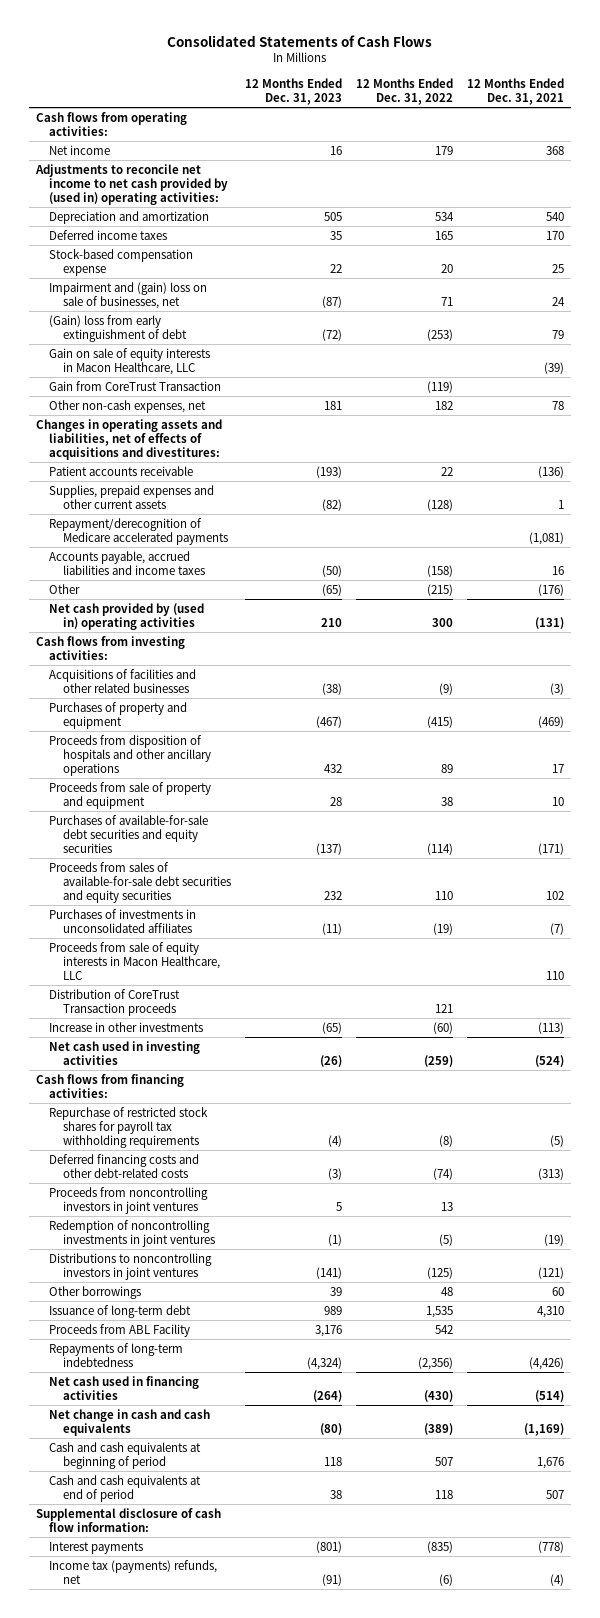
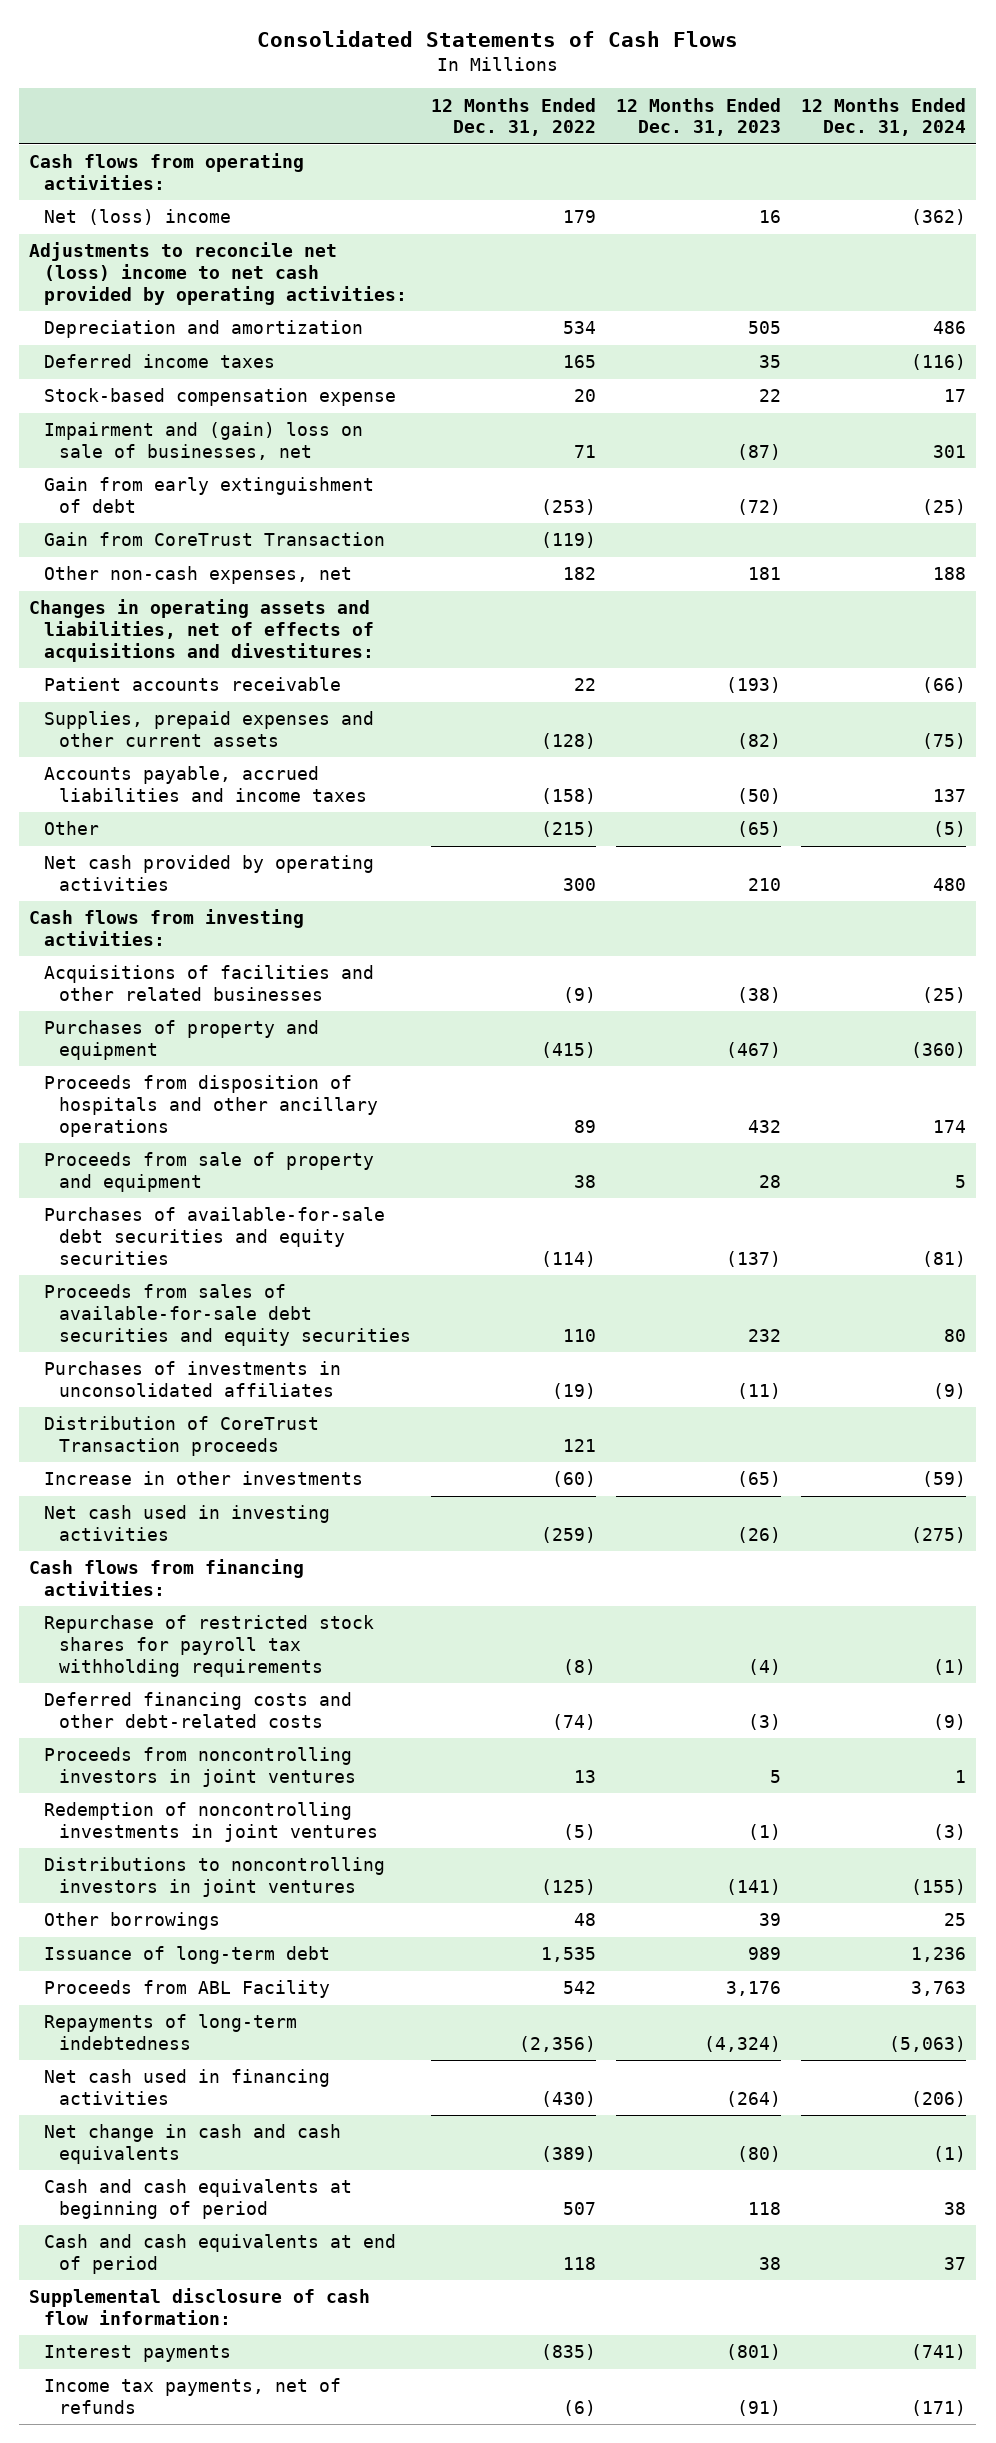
[467,77,565,105] 12 Months Ended Dec. 31, 2021 -> none
none -> [801,97,967,137] 12 Months Ended Dec. 31, 2024
[49,144,111,155] Net income -> [44,209,232,226] Net (loss) income
[34,163,229,205] Adjustments to reconcile net income to net cash provided by (used in) operating activities: -> [29,242,408,305] Adjustments to reconcile net (loss) income to net cash provided by operating activities:
[49,347,211,375] Gain on sale of equity interests in Macon Healthcare, LLC -> none
[49,314,187,342] (Gain) loss from early extinguishment of debt -> [44,477,375,514] Gain from early extinguishment of debt
[49,517,228,545] Repayment/derecognition of Medicare accelerated payments -> none
[49,602,205,630] Net cash provided by (used in) operating activities -> [44,855,375,892] Net cash provided by operating activities
[49,941,220,980] Proceeds from sale of equity interests in Macon Healthcare, LLC -> none
[49,1559,218,1584] Income tax (payments) refunds, net -> [44,2378,342,2415] Income tax payments, net of refunds

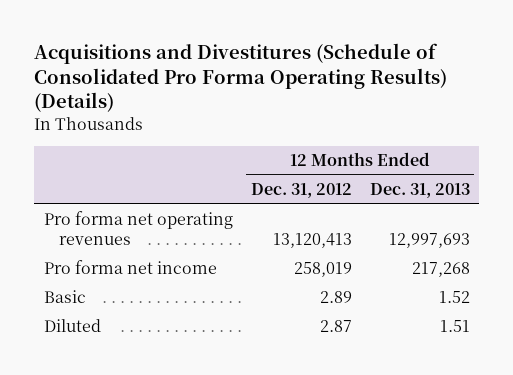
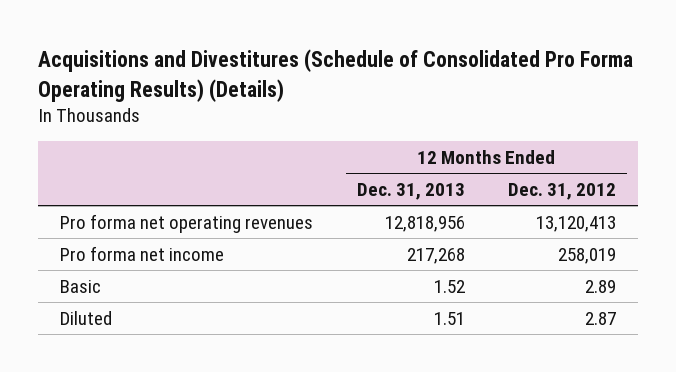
[388,233,470,249] 12,997,693 -> [384,215,465,232] 12,818,956

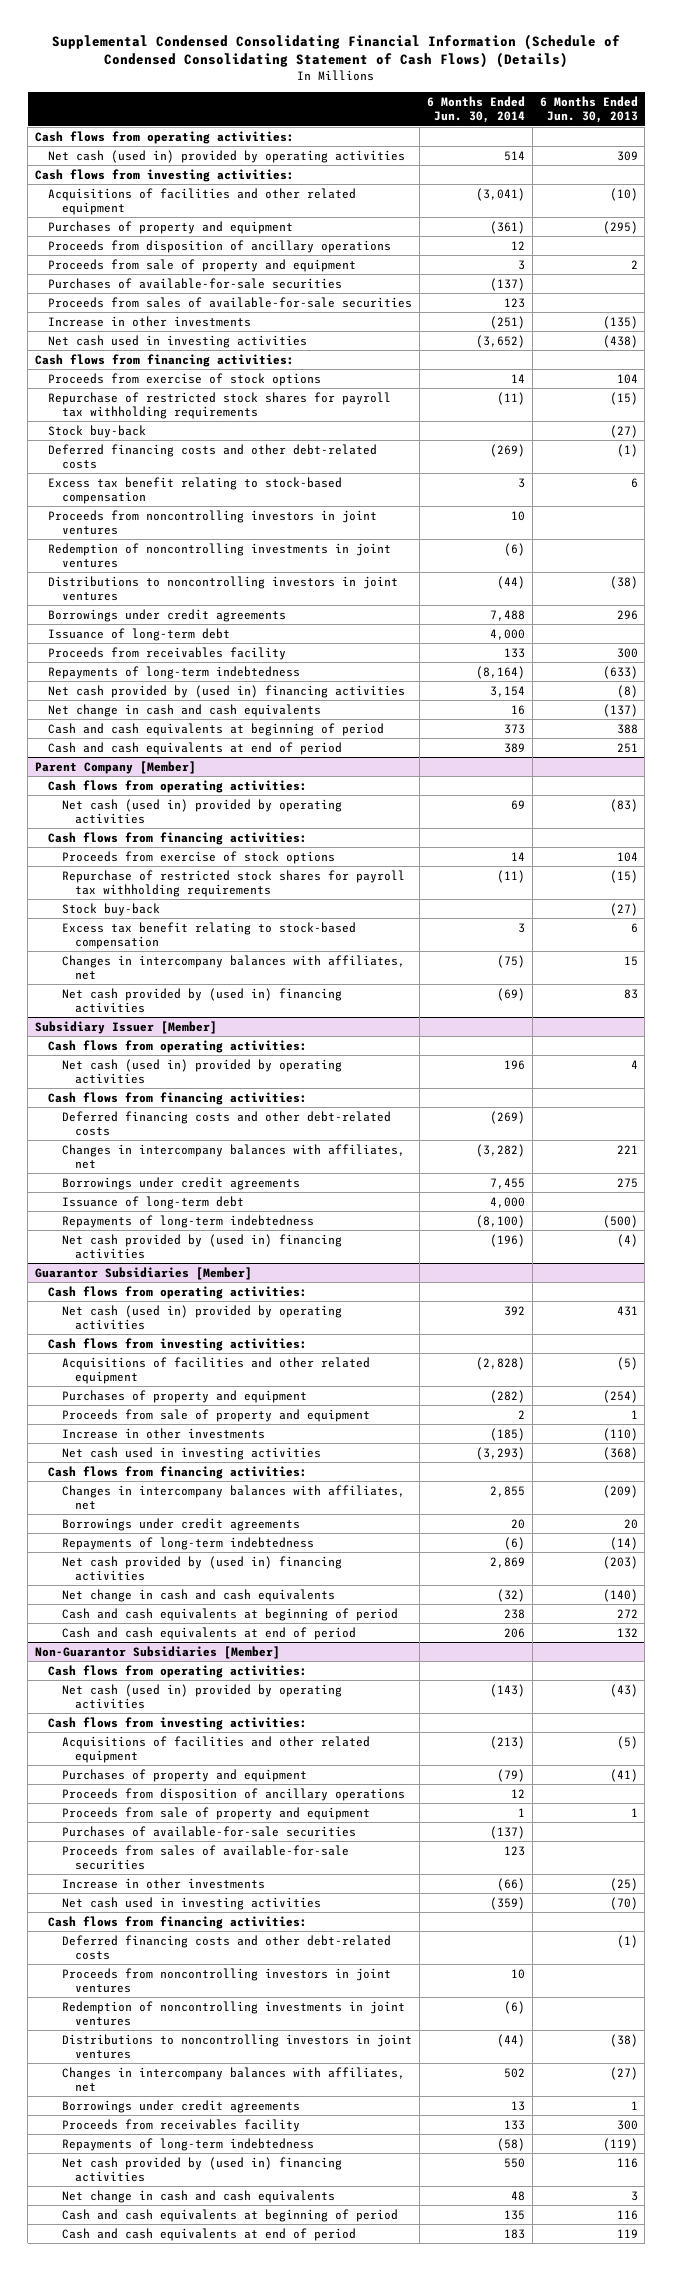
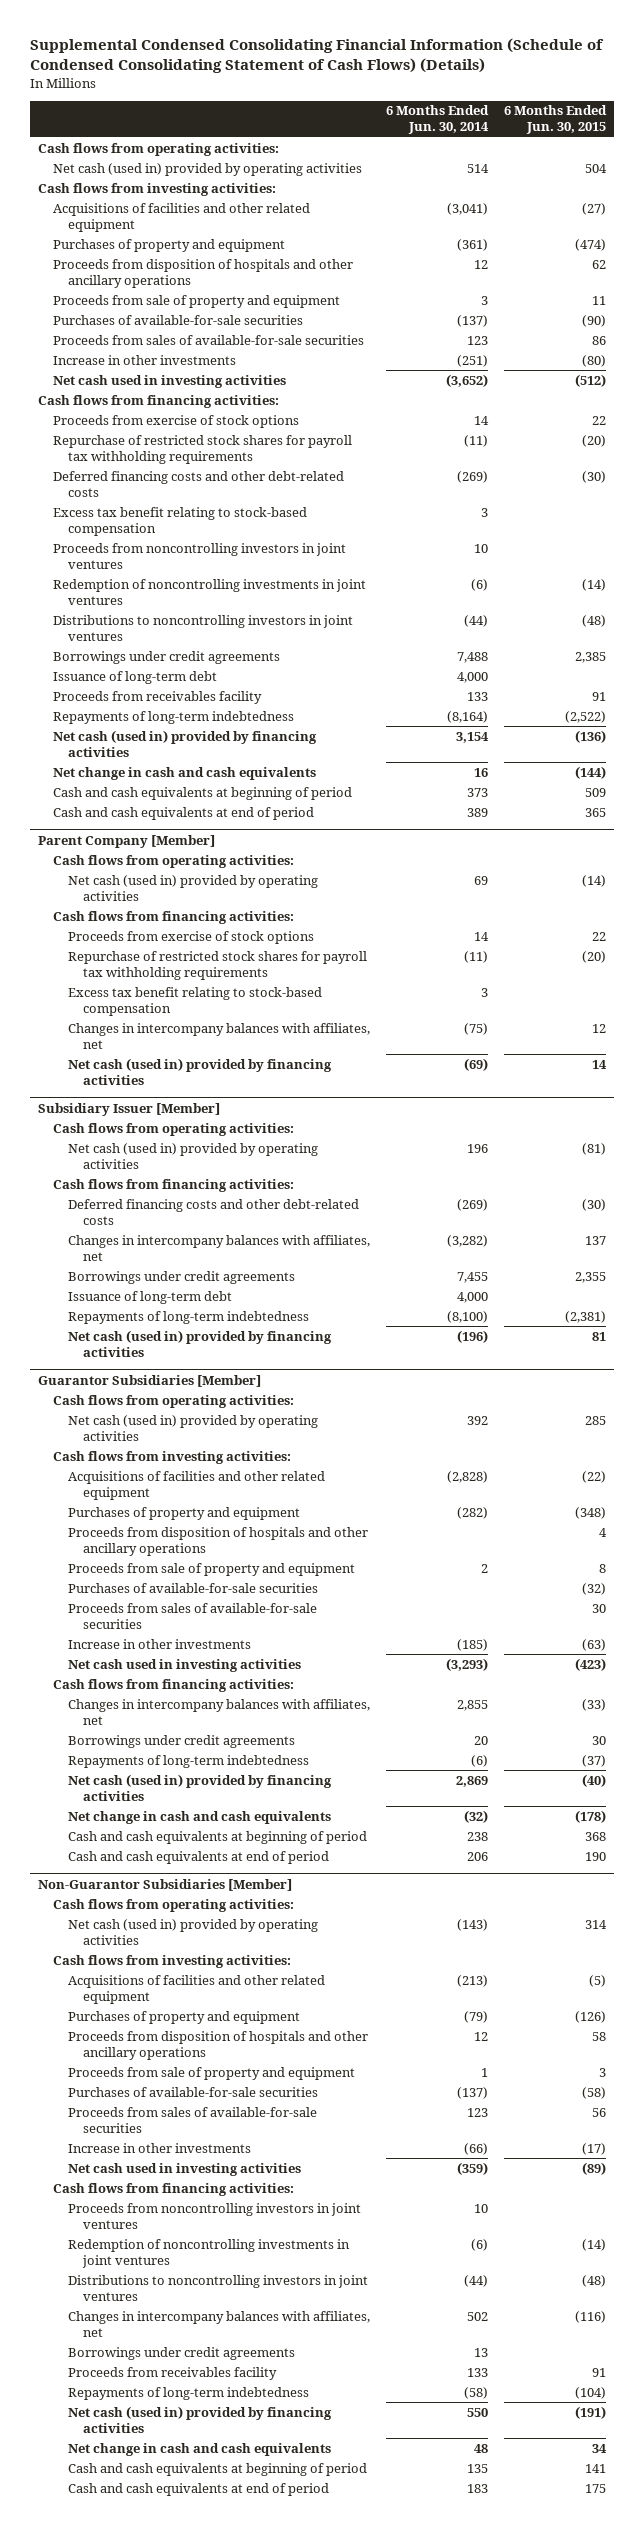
[539,96,638,124] 6 Months Ended Jun. 30, 2013 -> none
none -> [504,105,608,135] 6 Months Ended Jun. 30, 2015
[48,239,392,253] Proceeds from disposition of ancillary operations -> [53,258,354,288] Proceeds from disposition of hospitals and other ancillary operations
[48,424,147,438] Stock buy-back -> none
[48,684,406,698] Net cash provided by (used in) financing activities -> [53,729,318,757] Net cash (used in) provided by financing activities
[61,902,160,916] Stock buy-back -> none
[61,987,342,1013] Net cash provided by (used in) financing activities -> [68,1057,333,1085] Net cash (used in) provided by financing activities
[61,1233,342,1259] Net cash provided by (used in) financing activities -> [68,1329,333,1357] Net cash (used in) provided by financing activities
none -> [68,1526,369,1556] Proceeds from disposition of hospitals and other ancillary operations
none -> [68,1582,319,1593] Purchases of available-for-sale securities
none -> [68,1602,318,1629] Proceeds from sales of available-for-sale securities
[61,1555,342,1581] Net cash provided by (used in) financing activities -> [68,1773,333,1801] Net cash (used in) provided by financing activities
[61,1787,405,1801] Proceeds from disposition of ancillary operations -> [68,2030,369,2060] Proceeds from disposition of hospitals and other ancillary operations
[61,1934,391,1960] Deferred financing costs and other debt-related costs -> none
[61,2156,342,2182] Net cash provided by (used in) financing activities -> [68,2405,333,2433] Net cash (used in) provided by financing activities

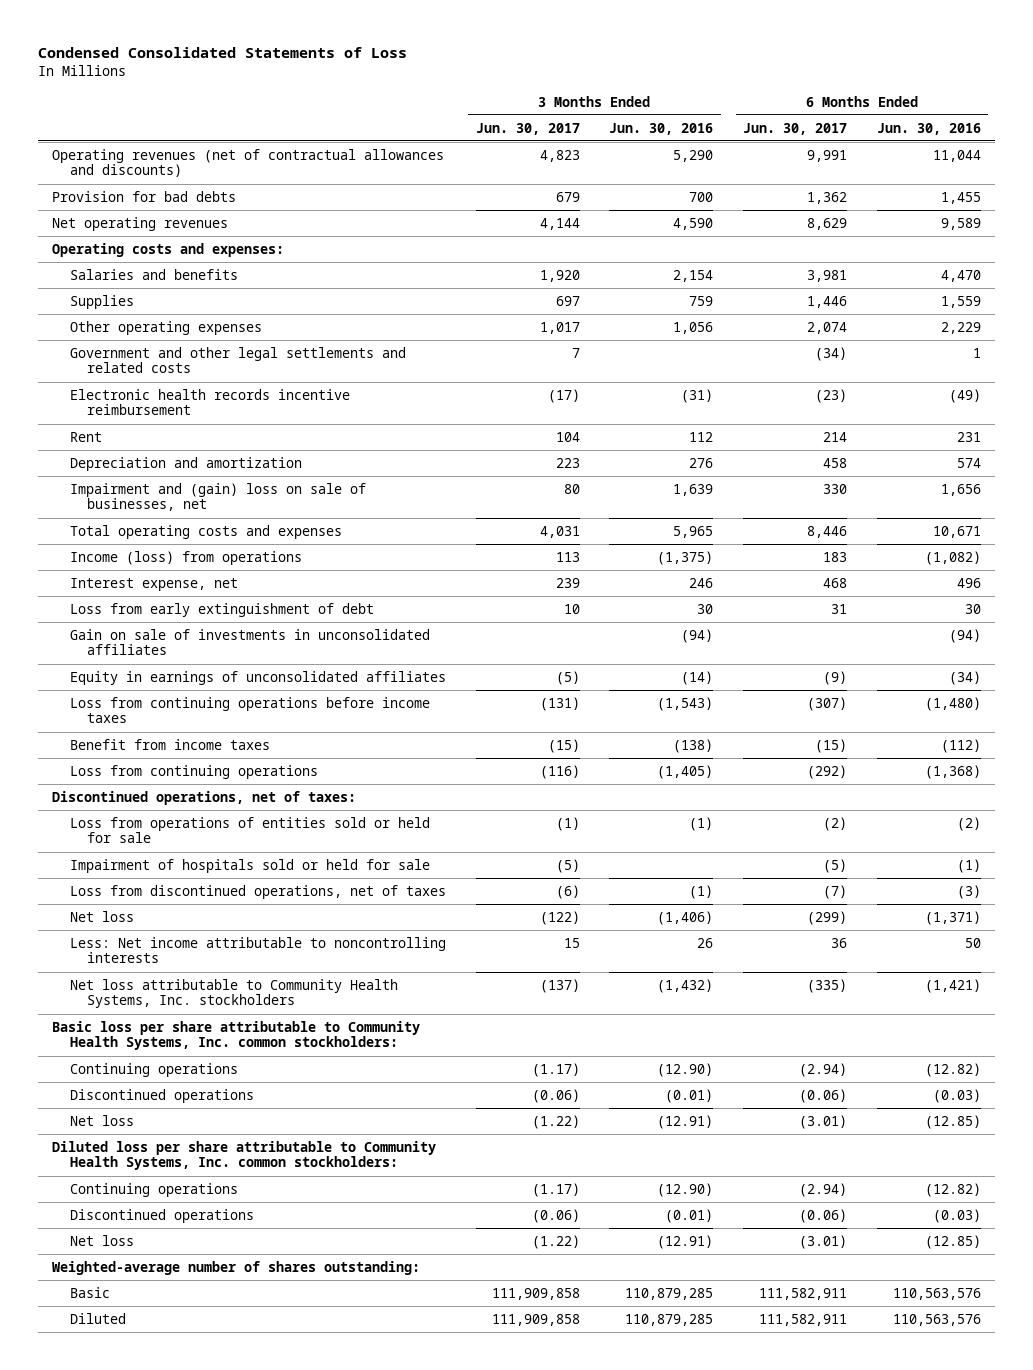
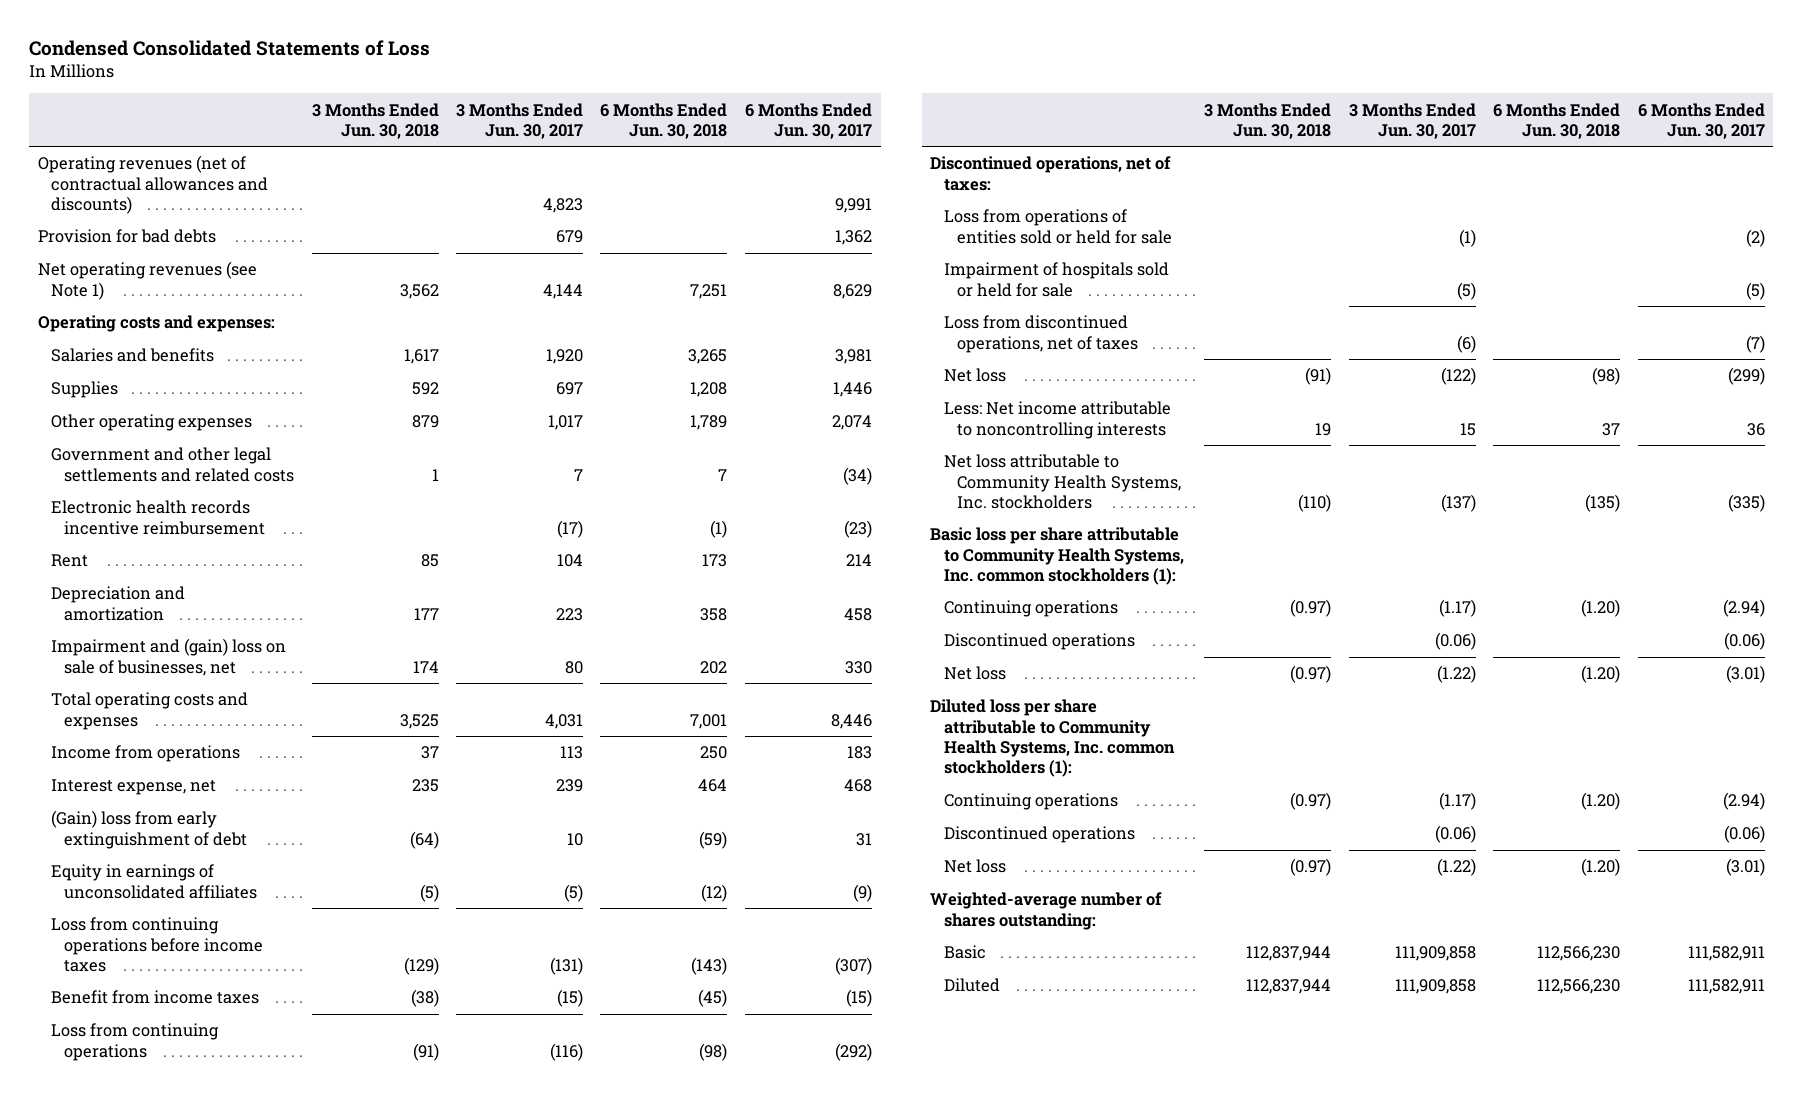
[609,122,714,135] Jun. 30, 2016 -> none
[876,122,981,135] Jun. 30, 2016 -> none
none -> [311,102,439,139] 3 Months Ended Jun. 30, 2018
none -> [600,102,728,139] 6 Months Ended Jun. 30, 2018
[52,216,229,231] Net operating revenues -> [37,261,257,300] Net operating revenues (see Note 1)
[69,550,302,565] Income (loss) from operations -> [50,745,240,763] Income from operations
[69,628,430,656] Gain on sale of investments in unconsolidated affiliates -> none
[69,602,374,617] Loss from early extinguishment of debt -> [50,810,248,849] (Gain) loss from early extinguishment of debt
[52,1020,421,1051] Basic loss per share attributable to Community Health Systems, Inc. common stockholders: -> [930,527,1184,585] Basic loss per share attributable to Community Health Systems, Inc. common stockholders (1):
[52,1140,437,1171] Diluted loss per share attributable to Community Health Systems, Inc. common stockholders: -> [930,699,1175,778] Diluted loss per share attributable to Community Health Systems, Inc. common stockholders (1):

